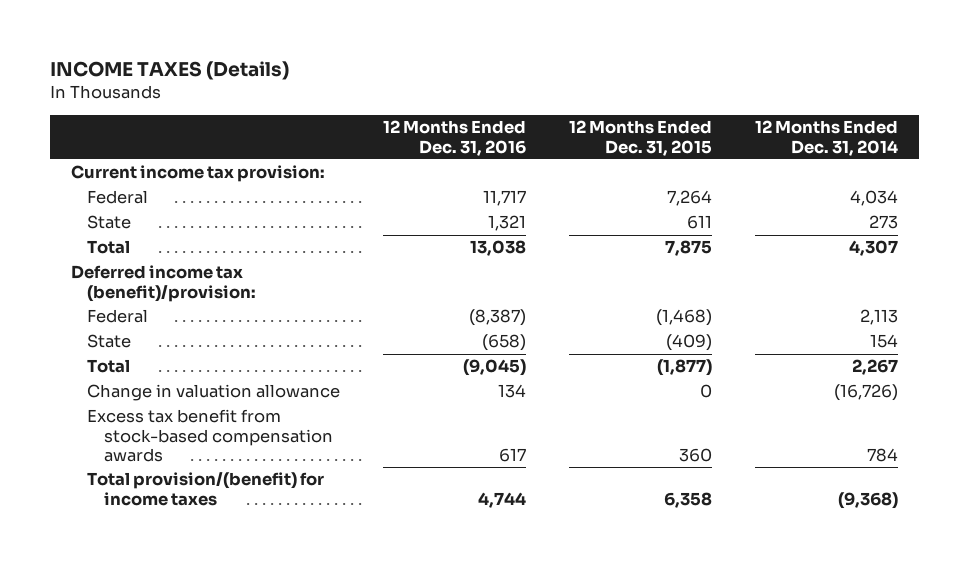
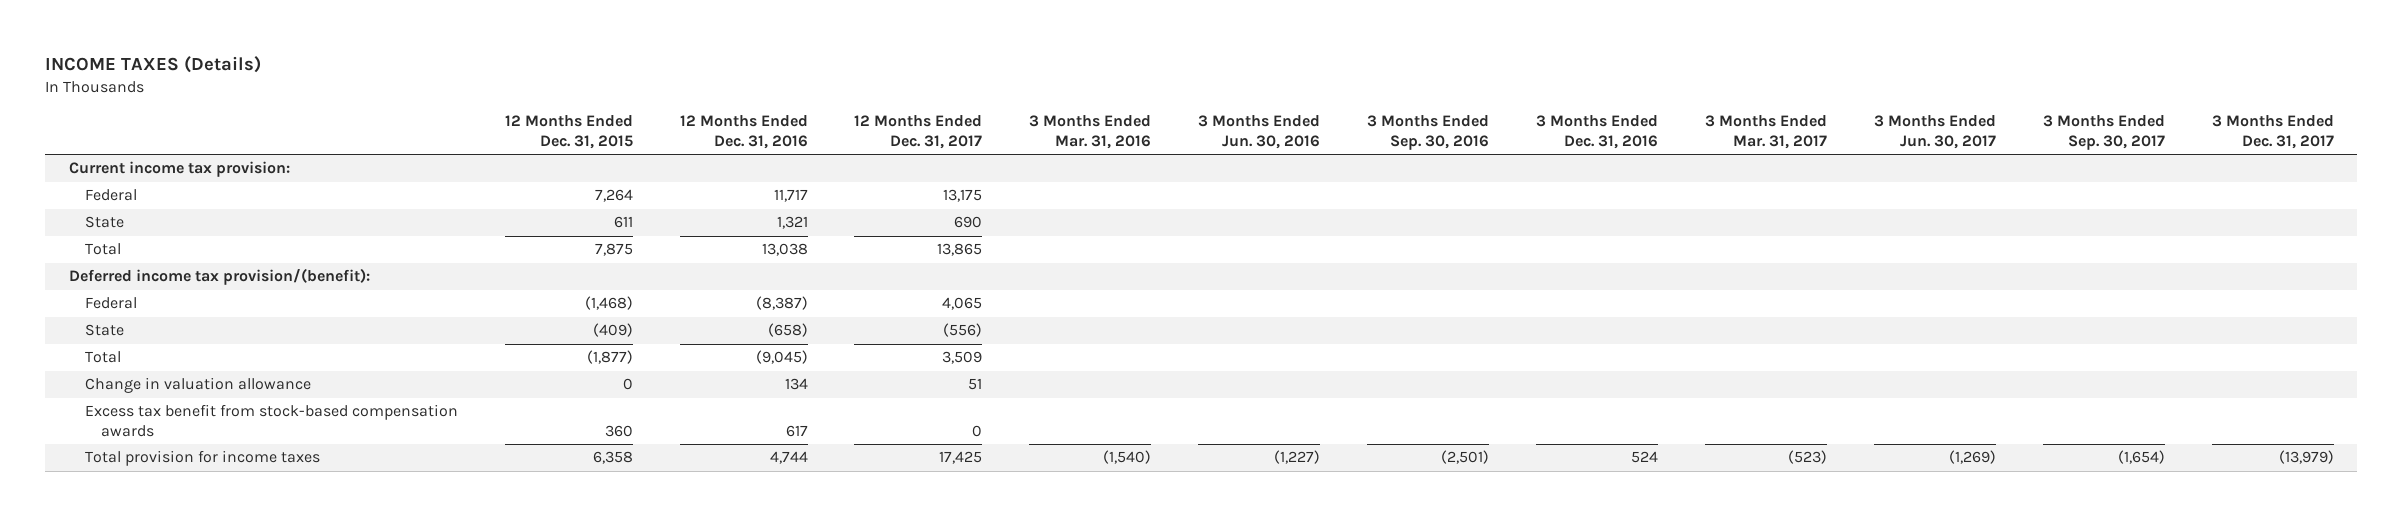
[754,120,898,156] 12 Months Ended Dec. 31, 2014 -> none
none -> [854,115,983,149] 12 Months Ended Dec. 31, 2017
none -> [1029,115,1152,149] 3 Months Ended Mar. 31, 2016
none -> [1198,115,1321,149] 3 Months Ended Jun. 30, 2016
none -> [1367,115,1490,150] 3 Months Ended Sep. 30, 2016
none -> [1536,115,1659,149] 3 Months Ended Dec. 31, 2016
none -> [1705,115,1828,149] 3 Months Ended Mar. 31, 2017
none -> [1873,115,1996,149] 3 Months Ended Jun. 30, 2017
none -> [2042,115,2165,150] 3 Months Ended Sep. 30, 2017
none -> [2211,115,2334,149] 3 Months Ended Dec. 31, 2017
[71,265,257,302] Deferred income tax (benefit)/provision: -> [68,268,370,286] Deferred income tax provision/(benefit):
[87,472,325,506] Total provision/(benefit) for income taxes -> [84,450,320,467] Total provision for income taxes

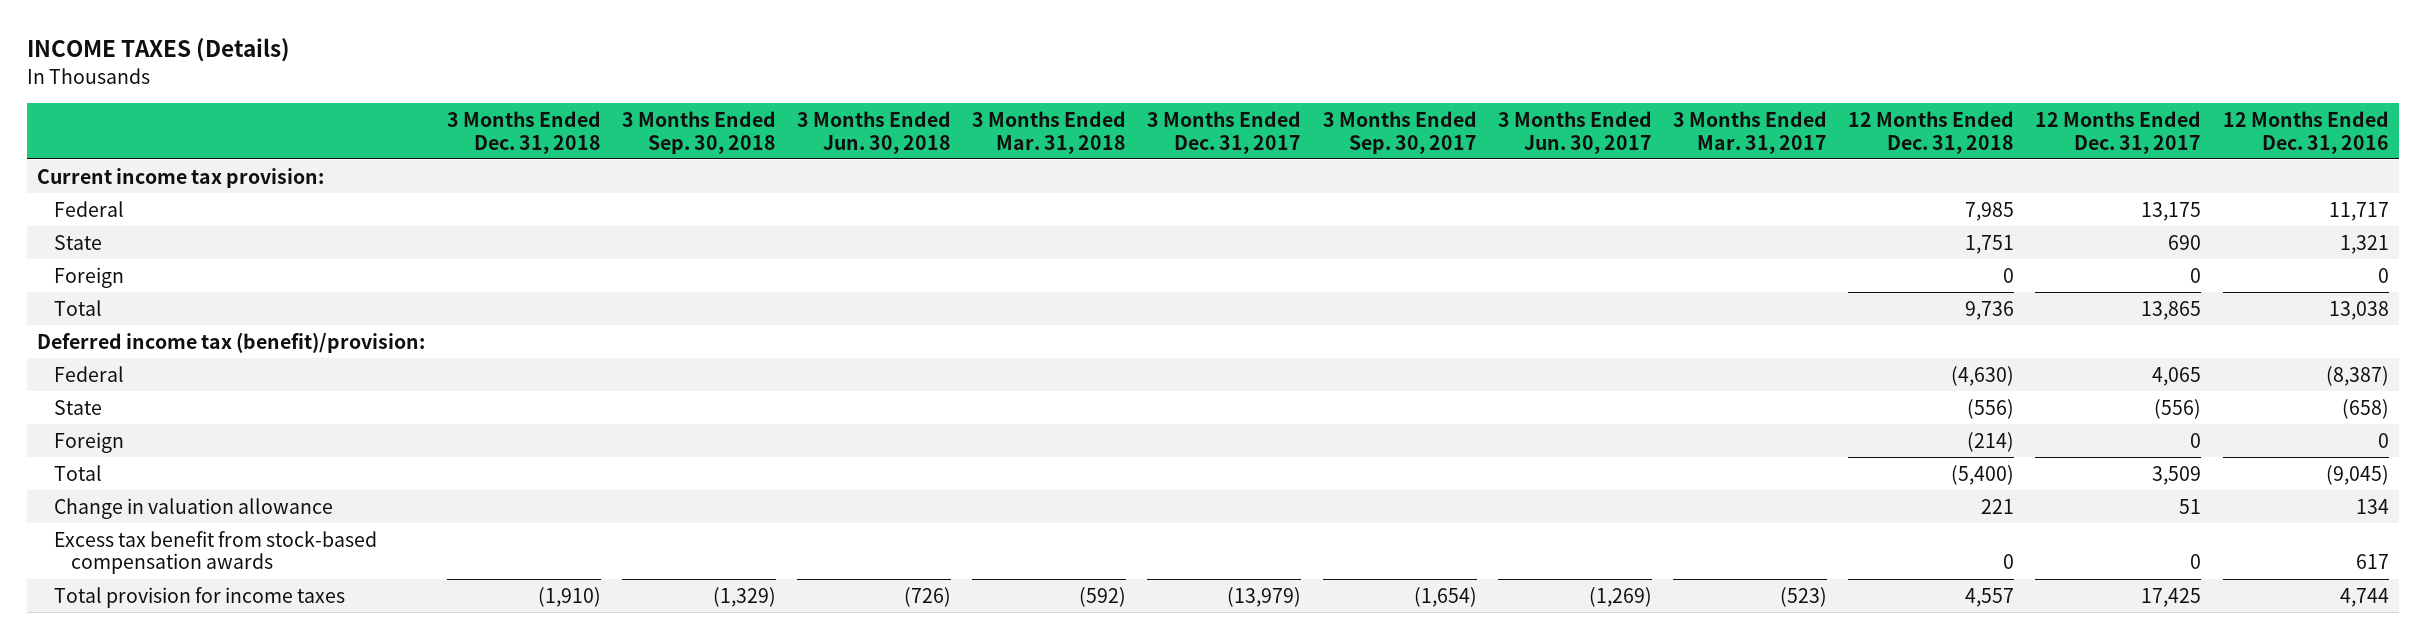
[504,115,633,149] 12 Months Ended Dec. 31, 2015 -> none
[1029,115,1152,149] 3 Months Ended Mar. 31, 2016 -> none
[1198,115,1321,149] 3 Months Ended Jun. 30, 2016 -> none
[1367,115,1490,150] 3 Months Ended Sep. 30, 2016 -> none
[1536,115,1659,149] 3 Months Ended Dec. 31, 2016 -> none
none -> [446,110,601,154] 3 Months Ended Dec. 31, 2018
none -> [621,110,776,154] 3 Months Ended Sep. 30, 2018
none -> [796,110,951,154] 3 Months Ended Jun. 30, 2018
none -> [972,110,1127,154] 3 Months Ended Mar. 31, 2018
none -> [1848,110,2015,154] 12 Months Ended Dec. 31, 2018
none -> [54,266,125,288] Foreign
[68,268,370,286] Deferred income tax provision/(benefit): -> [37,331,426,353] Deferred income tax (benefit)/provision:
none -> [54,431,125,453] Foreign

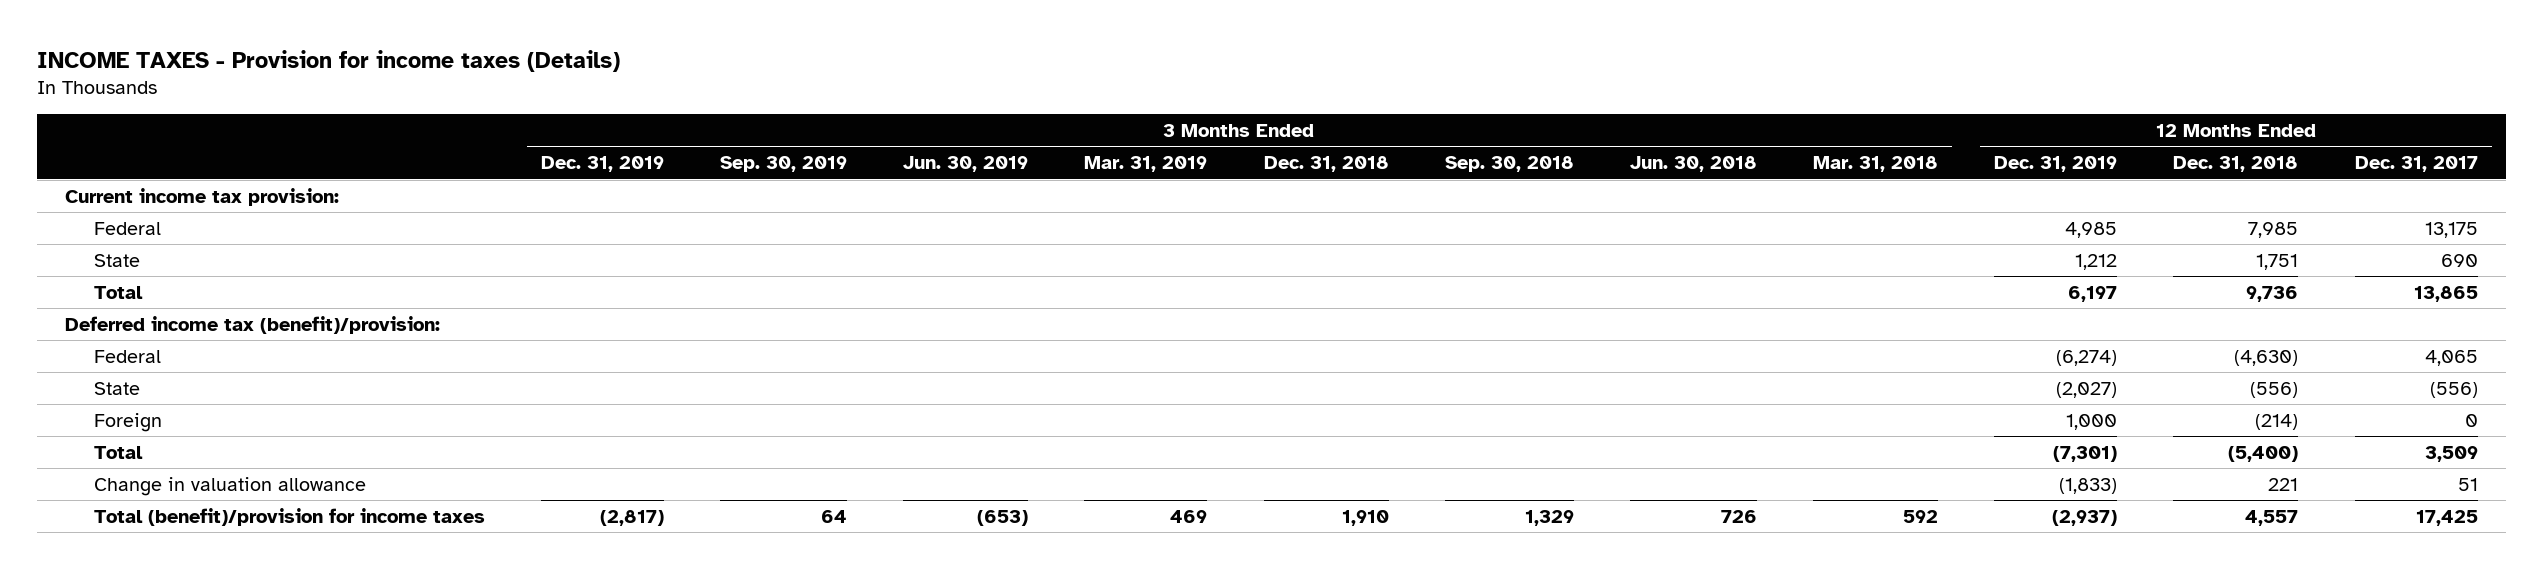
[26,38,290,63] INCOME TAXES (Details) -> [37,49,621,72] INCOME TAXES - Provision for income taxes (Details)
[1147,110,1302,154] 3 Months Ended Dec. 31, 2017 -> none
[1322,110,1477,154] 3 Months Ended Sep. 30, 2017 -> none
[1497,110,1652,154] 3 Months Ended Jun. 30, 2017 -> none
[1672,110,1827,154] 3 Months Ended Mar. 31, 2017 -> none
[2222,110,2389,154] 12 Months Ended Dec. 31, 2016 -> none
none -> [540,156,664,173] Dec. 31, 2019
none -> [720,156,848,173] Sep. 30, 2019
none -> [903,156,1029,173] Jun. 30, 2019
none -> [1084,156,1208,173] Mar. 31, 2019
none -> [1994,156,2118,173] Dec. 31, 2019
[54,266,125,288] Foreign -> none
[54,530,378,575] Excess tax benefit from stock-based compensation awards -> none
[54,586,346,608] Total provision for income taxes -> [93,507,485,526] Total (benefit)/provision for income taxes
[537,586,601,607] (1,910) -> [1341,509,1389,526] 1,910
[712,586,776,607] (1,329) -> [1524,509,1574,526] 1,329
[903,586,951,607] (726) -> [1720,509,1757,523] 726
[1079,586,1127,607] (592) -> [1903,509,1939,523] 592

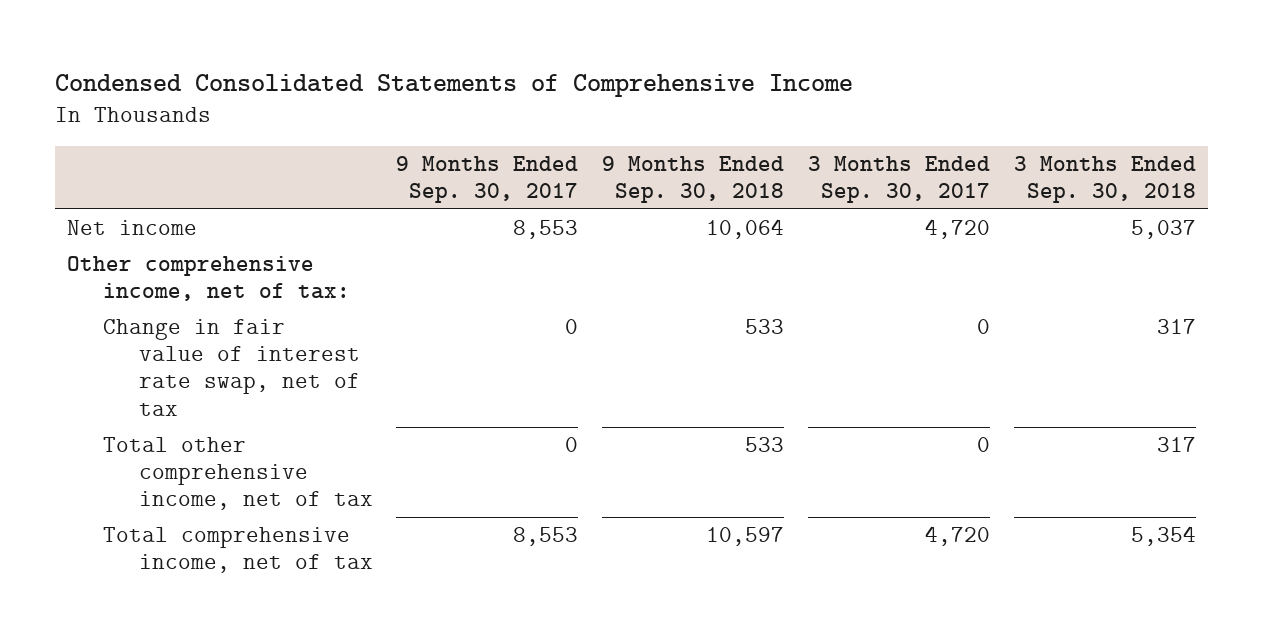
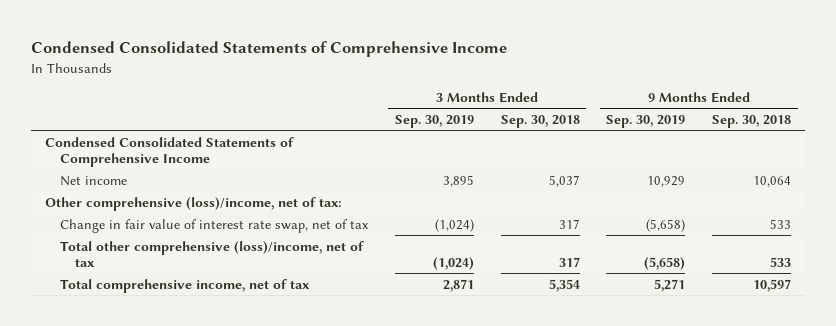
[396,155,579,203] 9 Months Ended Sep. 30, 2017 -> none
[807,155,990,203] 3 Months Ended Sep. 30, 2017 -> none
none -> [394,115,474,129] Sep. 30, 2019
none -> [606,115,686,129] Sep. 30, 2019
none -> [44,136,294,168] Condensed Consolidated Statements of Comprehensive Income
[66,256,350,302] Other comprehensive income, net of tax: -> [44,196,342,211] Other comprehensive (loss)/income, net of tax:
[102,437,373,511] Total other comprehensive income, net of tax -> [59,240,364,268] Total other comprehensive (loss)/income, net of tax

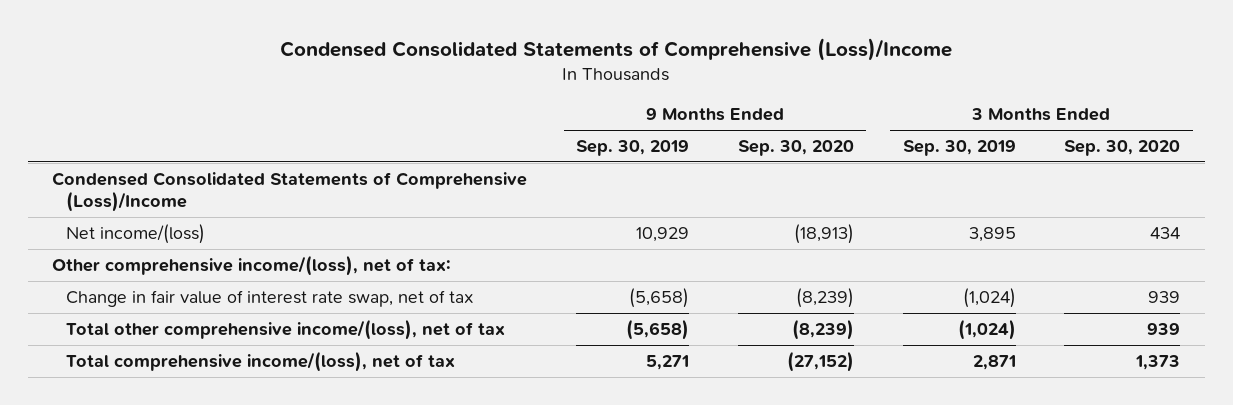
[31,41,508,58] Condensed Consolidated Statements of Comprehensive Income -> [280,38,953,62] Condensed Consolidated Statements of Comprehensive (Loss)/Income
[500,115,580,129] Sep. 30, 2018 -> none
[712,115,792,129] Sep. 30, 2018 -> none
none -> [737,139,854,156] Sep. 30, 2020
none -> [1064,139,1181,156] Sep. 30, 2020
[44,136,294,168] Condensed Consolidated Statements of Comprehensive Income -> [52,171,528,213] Condensed Consolidated Statements of Comprehensive (Loss)/Income
[59,175,127,186] Net income -> [66,223,206,244] Net income/(loss)
[44,196,342,211] Other comprehensive (loss)/income, net of tax: -> [52,254,452,276] Other comprehensive income/(loss), net of tax:
[59,240,364,268] Total other comprehensive (loss)/income, net of tax -> [66,318,506,340] Total other comprehensive income/(loss), net of tax
[59,278,310,293] Total comprehensive income, net of tax -> [66,350,456,372] Total comprehensive income/(loss), net of tax

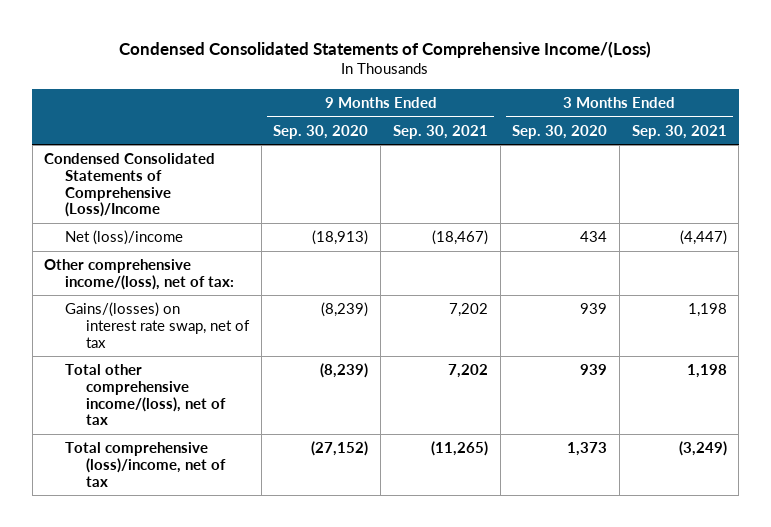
[280,38,953,62] Condensed Consolidated Statements of Comprehensive (Loss)/Income -> [119,40,652,58] Condensed Consolidated Statements of Comprehensive Income/(Loss)
[576,139,690,156] Sep. 30, 2019 -> none
[902,139,1016,156] Sep. 30, 2019 -> none
none -> [392,124,488,139] Sep. 30, 2021
none -> [631,124,727,139] Sep. 30, 2021
[66,223,206,244] Net income/(loss) -> [65,230,184,246] Net (loss)/income
[66,289,474,307] Change in fair value of interest rate swap, net of tax -> [65,302,251,348] Gains/(losses) on interest rate swap, net of tax
[66,350,456,372] Total comprehensive income/(loss), net of tax -> [65,442,227,487] Total comprehensive (loss)/income, net of tax

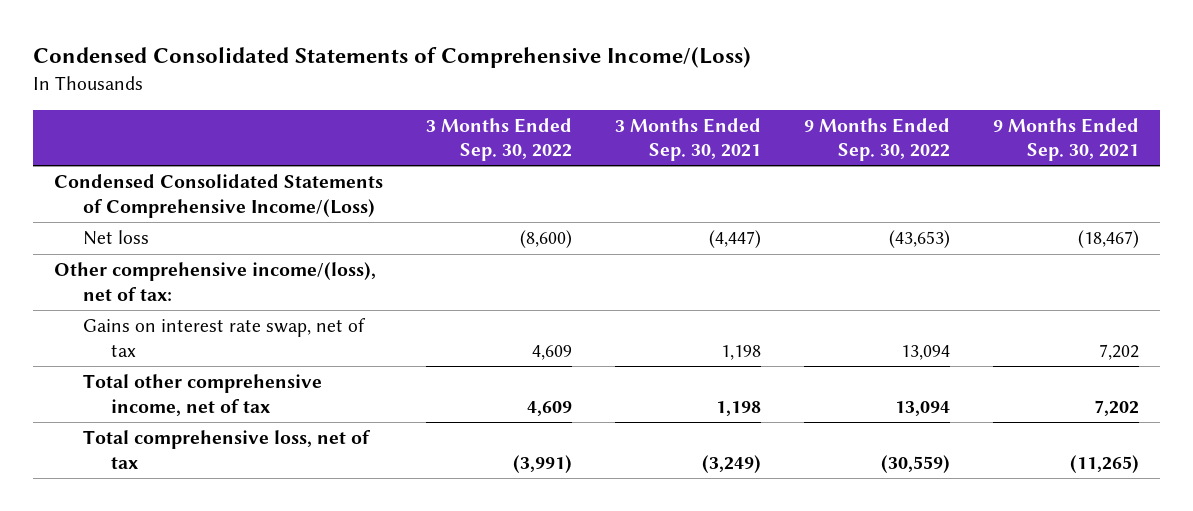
[273,124,369,139] Sep. 30, 2020 -> none
[512,124,608,139] Sep. 30, 2020 -> none
none -> [426,117,573,162] 3 Months Ended Sep. 30, 2022
none -> [803,117,950,162] 9 Months Ended Sep. 30, 2022
[44,153,216,218] Condensed Consolidated Statements of Comprehensive (Loss)/Income -> [54,174,384,218] Condensed Consolidated Statements of Comprehensive Income/(Loss)
[65,230,184,246] Net (loss)/income -> [82,230,149,246] Net loss
[65,302,251,348] Gains/(losses) on interest rate swap, net of tax -> [82,318,366,357] Gains on interest rate swap, net of tax
[65,364,227,426] Total other comprehensive income/(loss), net of tax -> [82,374,322,416] Total other comprehensive income, net of tax
[65,442,227,487] Total comprehensive (loss)/income, net of tax -> [82,430,371,469] Total comprehensive loss, net of tax

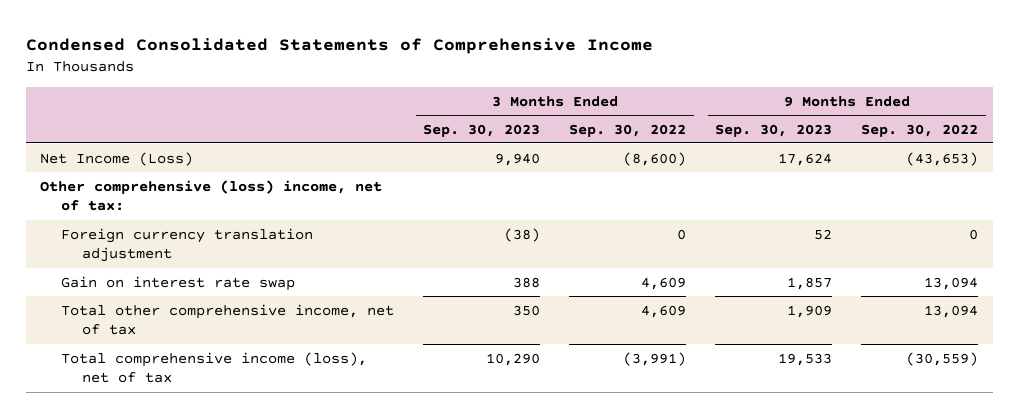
[32,47,751,69] Condensed Consolidated Statements of Comprehensive Income/(Loss) -> [25,38,653,55] Condensed Consolidated Statements of Comprehensive Income
[615,117,762,162] 3 Months Ended Sep. 30, 2021 -> none
[992,117,1139,162] 9 Months Ended Sep. 30, 2021 -> none
none -> [423,123,541,137] Sep. 30, 2023
none -> [715,123,833,137] Sep. 30, 2023
[54,174,384,218] Condensed Consolidated Statements of Comprehensive Income/(Loss) -> none
[82,230,149,246] Net loss -> [40,151,194,166] Net Income (Loss)
[54,262,377,301] Other comprehensive income/(loss), net of tax: -> [40,179,383,212] Other comprehensive (loss) income, net of tax:
none -> [61,227,314,263] Foreign currency translation adjustment
[82,318,366,357] Gains on interest rate swap, net of tax -> [61,275,296,291] Gain on interest rate swap
[82,430,371,469] Total comprehensive loss, net of tax -> [61,351,368,384] Total comprehensive income (loss), net of tax

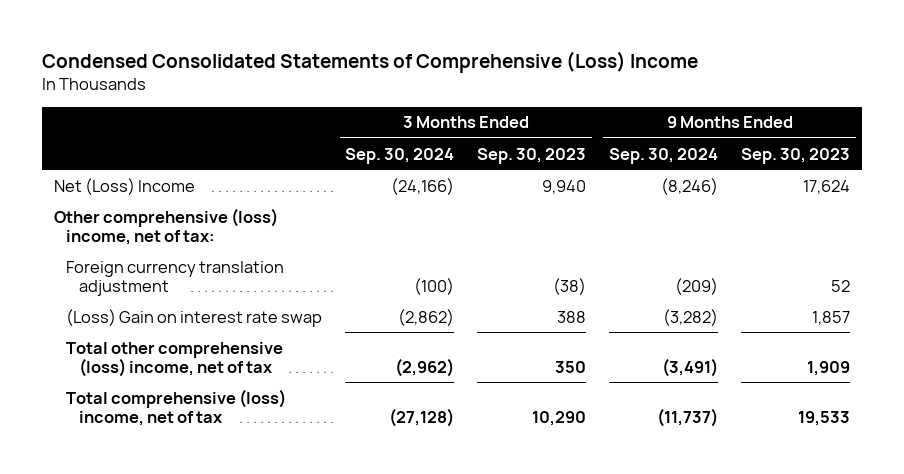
[25,38,653,55] Condensed Consolidated Statements of Comprehensive Income -> [42,50,699,73] Condensed Consolidated Statements of Comprehensive (Loss) Income
[569,123,687,137] Sep. 30, 2022 -> none
[861,123,979,137] Sep. 30, 2022 -> none
none -> [345,147,455,164] Sep. 30, 2024
none -> [609,147,719,164] Sep. 30, 2024
[40,151,194,166] Net Income (Loss) -> [53,177,195,195] Net (Loss) Income
[61,275,296,291] Gain on interest rate swap -> [66,308,323,327] (Loss) Gain on interest rate swap
[61,303,395,336] Total other comprehensive income, net of tax -> [66,341,284,377] Total other comprehensive (loss) income, net of tax
[61,351,368,384] Total comprehensive income (loss), net of tax -> [66,388,287,426] Total comprehensive (loss) income, net of tax

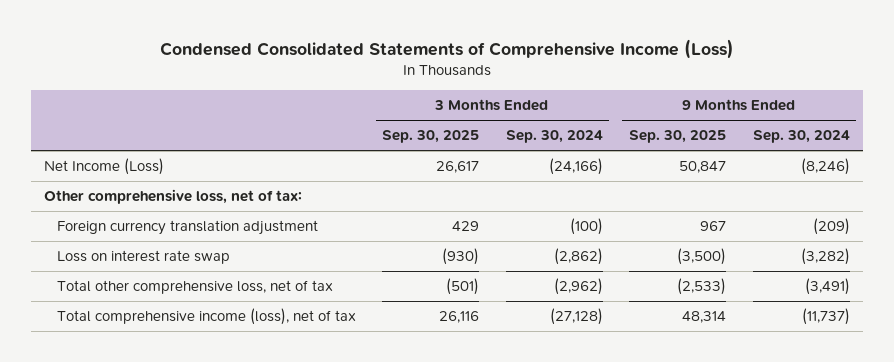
[42,50,699,73] Condensed Consolidated Statements of Comprehensive (Loss) Income -> [159,38,734,59] Condensed Consolidated Statements of Comprehensive Income (Loss)
[477,147,587,164] Sep. 30, 2023 -> none
[741,147,851,164] Sep. 30, 2023 -> none
none -> [382,130,480,144] Sep. 30, 2025
none -> [629,130,727,144] Sep. 30, 2025
[53,177,195,195] Net (Loss) Income -> [44,158,165,176] Net Income (Loss)
[53,207,278,245] Other comprehensive (loss) income, net of tax: -> [44,189,303,205] Other comprehensive loss, net of tax:
[66,308,323,327] (Loss) Gain on interest rate swap -> [56,250,230,265] Loss on interest rate swap
[66,341,284,377] Total other comprehensive (loss) income, net of tax -> [56,280,333,295] Total other comprehensive loss, net of tax
[66,388,287,426] Total comprehensive (loss) income, net of tax -> [56,308,356,326] Total comprehensive income (loss), net of tax

